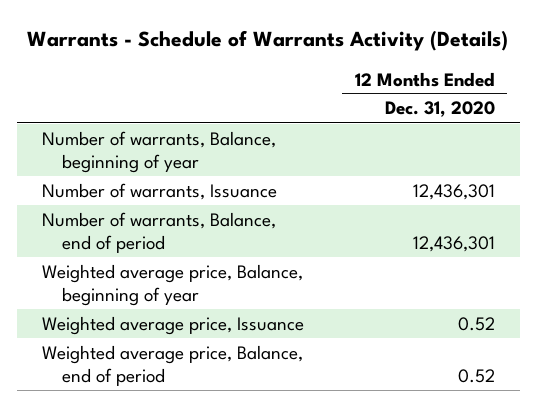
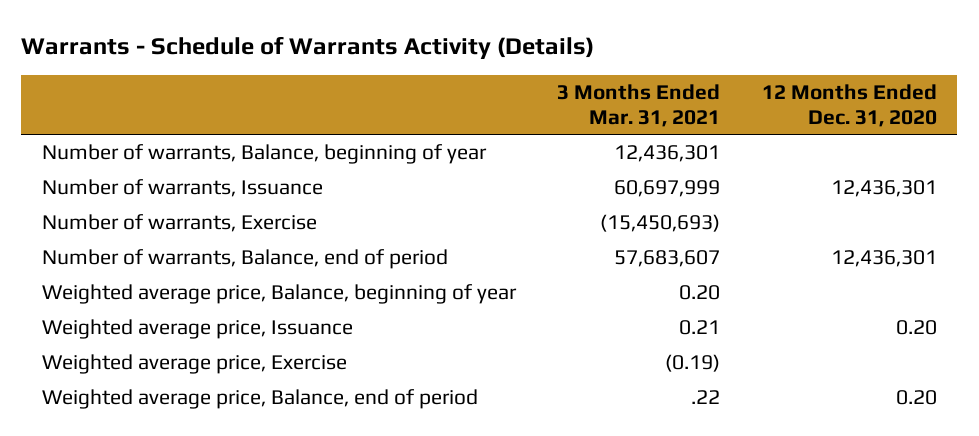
none -> [557,84,721,127] 3 Months Ended Mar. 31, 2021
none -> [41,214,317,233] Number of warrants, Exercise
[457,316,495,331] 0.52 -> [895,320,937,336] 0.20
none -> [41,354,347,375] Weighted average price, Exercise
[457,368,495,383] 0.52 -> [895,390,937,406] 0.20

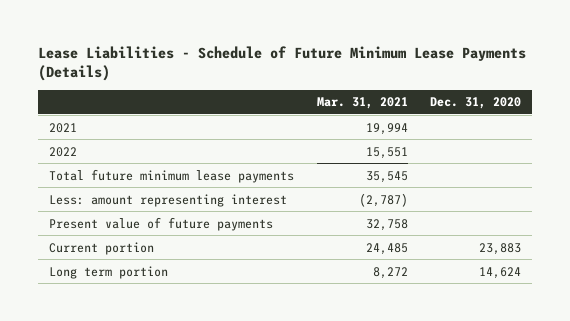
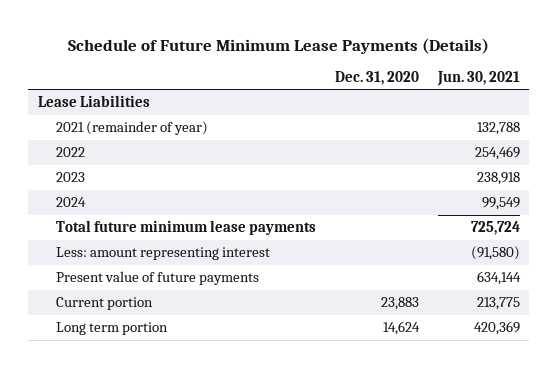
[38,45,527,82] Lease Liabilities - Schedule of Future Minimum Lease Payments (Details) -> [67,37,489,54] Schedule of Future Minimum Lease Payments (Details)
[316,97,408,110] Mar. 31, 2021 -> none
none -> [436,71,520,87] Jun. 30, 2021
none -> [37,95,150,108] Lease Liabilities
[49,122,78,133] 2021 -> [55,121,208,136] 2021 (remainder of year)
none -> [55,172,85,183] 2023
none -> [55,197,86,208] 2024

